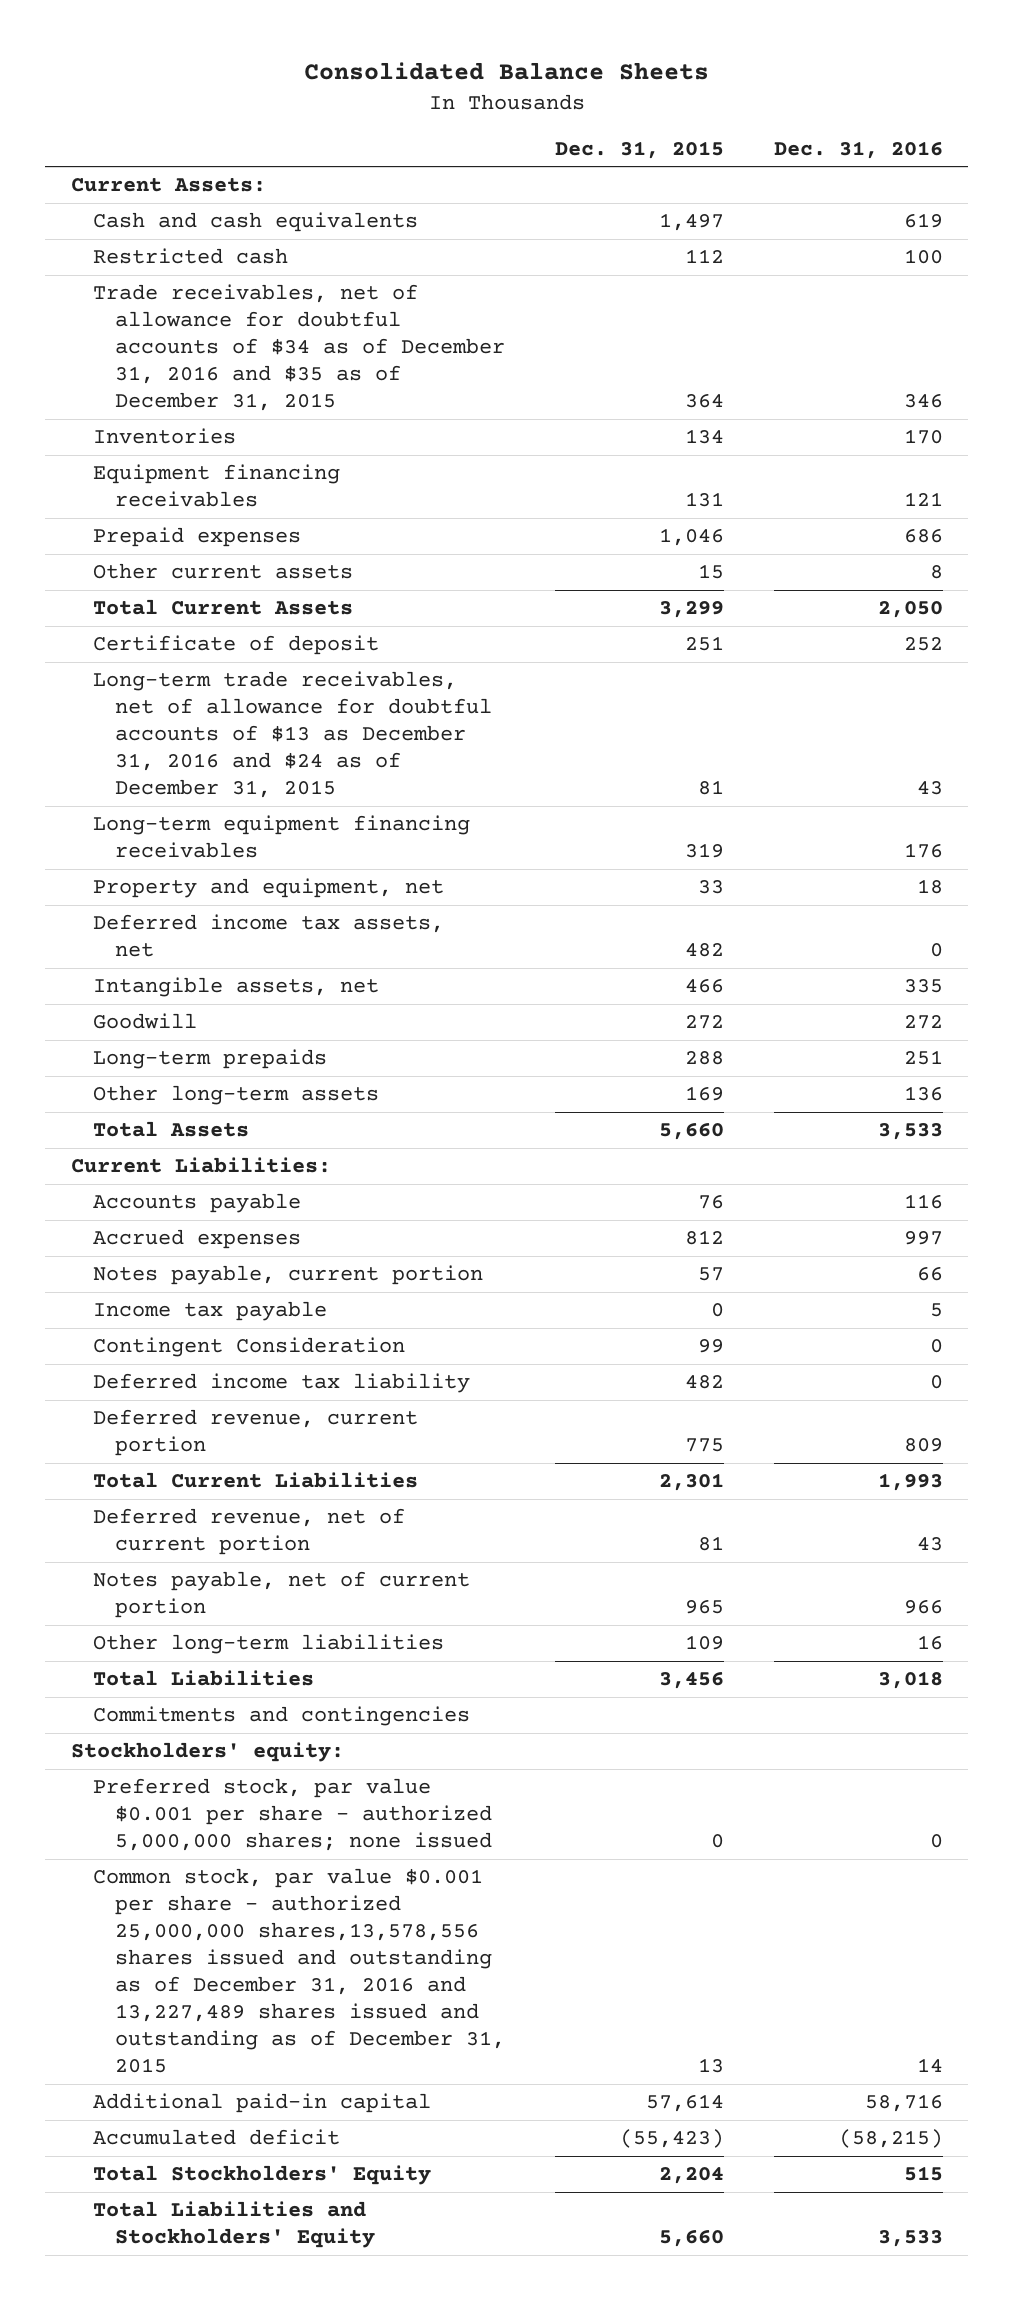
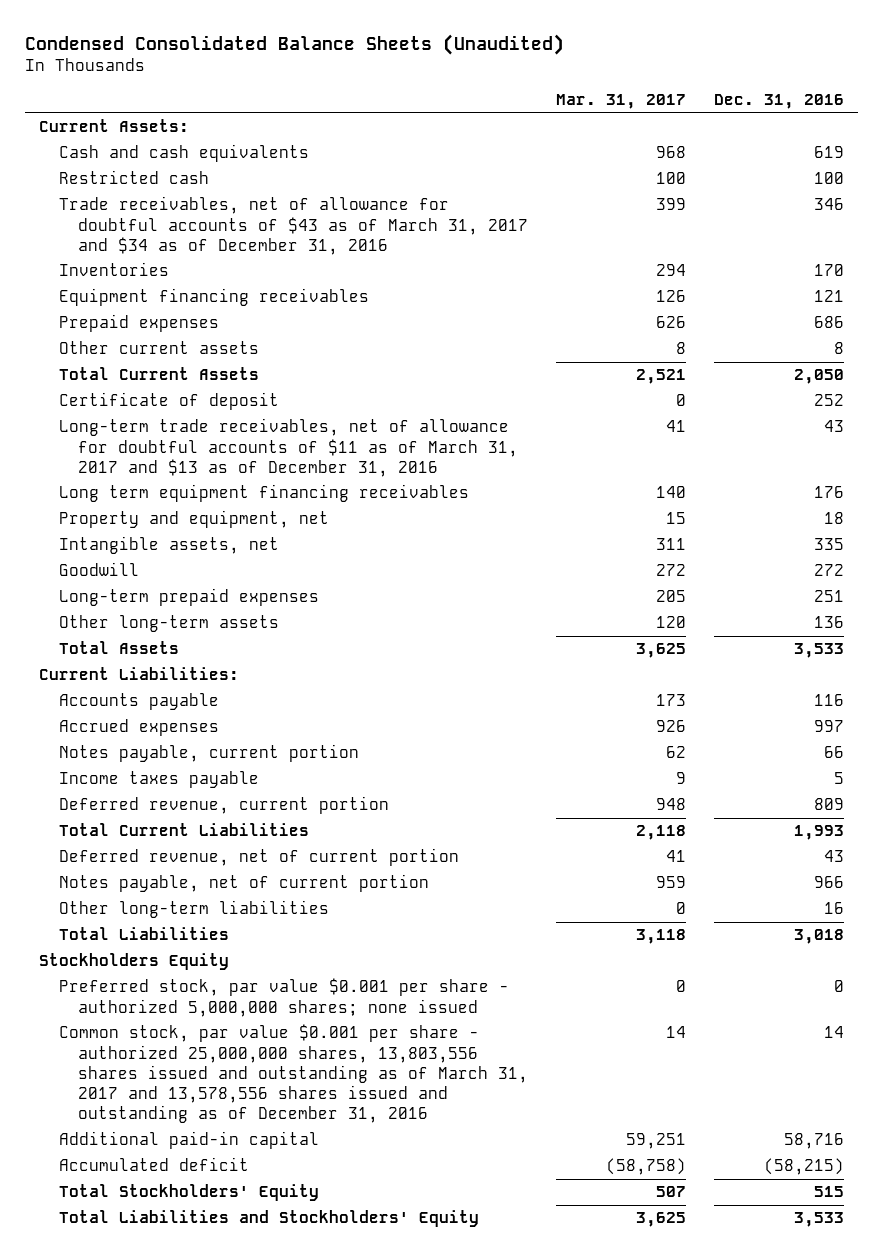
[303,62,709,81] Consolidated Balance Sheets -> [25,33,565,55] Condensed Consolidated Balance Sheets (Unaudited)
[554,140,724,159] Dec. 31, 2015 -> none
none -> [555,94,686,110] Mar. 31, 2017
[92,284,505,412] Trade receivables, net of allowance for doubtful accounts of $34 as of December 31, 2016 and $35 as of December 31, 2015 -> [58,196,528,255] Trade receivables, net of allowance for doubtful accounts of $43 as of March 31, 2017 and $34 as of December 31, 2016
[92,671,492,799] Long-term trade receivables, net of allowance for doubtful accounts of $13 as December 31, 2016 and $24 as of December 31, 2015 -> [58,418,518,477] Long-term trade receivables, net of allowance for doubtful accounts of $11 as of March 31, 2017 and $13 as of December 31, 2016
[92,815,470,859] Long-term equipment financing receivables -> [58,484,469,503] Long term equipment financing receivables
[92,914,444,958] Deferred income tax assets, net -> none
[92,1049,327,1070] Long-term prepaids -> [58,588,319,607] Long-term prepaid expenses
[92,1337,405,1358] Contingent Consideration -> none
[92,1373,470,1394] Deferred income tax liability -> none
[92,1301,327,1322] Income tax payable -> [58,771,259,789] Income taxes payable
[92,1706,470,1727] Commitments and contingencies -> none
[70,1742,344,1763] Stockholders' equity: -> [39,953,230,971] Stockholders Equity
[92,1868,505,2074] Common stock, par value $0.001 per share - authorized 25,000,000 shares,13,578,556 shares issued and outstanding as of December 31, 2016 and 13,227,489 shares issued and outstanding as of December 31, 2015 -> [58,1024,528,1124] Common stock, par value $0.001 per share - authorized 25,000,000 shares, 13,803,556 shares issued and outstanding as of March 31, 2017 and 13,578,556 shares issued and outstanding as of December 31, 2016

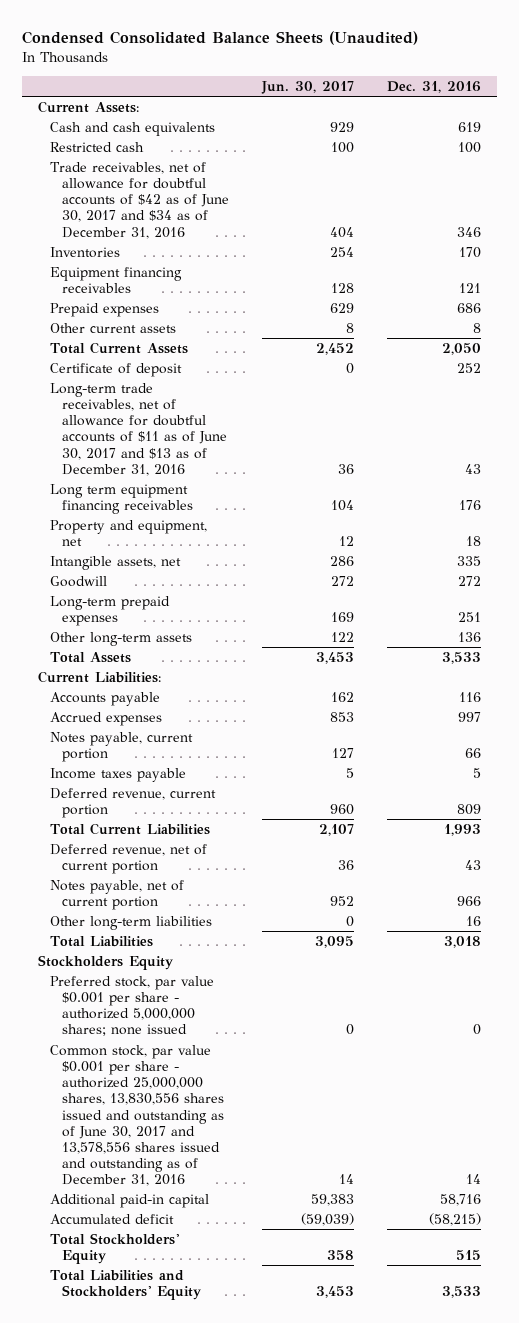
[555,94,686,110] Mar. 31, 2017 -> none
none -> [261,81,355,95] Jun. 30, 2017
[58,196,528,255] Trade receivables, net of allowance for doubtful accounts of $43 as of March 31, 2017 and $34 as of December 31, 2016 -> [50,161,230,239] Trade receivables, net of allowance for doubtful accounts of $42 as of June 30, 2017 and $34 as of December 31, 2016
[58,418,518,477] Long-term trade receivables, net of allowance for doubtful accounts of $11 as of March 31, 2017 and $13 as of December 31, 2016 -> [50,382,228,476] Long-term trade receivables, net of allowance for doubtful accounts of $11 as of June 30, 2017 and $13 as of December 31, 2016
[58,1024,528,1124] Common stock, par value $0.001 per share - authorized 25,000,000 shares, 13,803,556 shares issued and outstanding as of March 31, 2017 and 13,578,556 shares issued and outstanding as of December 31, 2016 -> [50,1044,225,1187] Common stock, par value $0.001 per share - authorized 25,000,000 shares, 13,830,556 shares issued and outstanding as of June 30, 2017 and 13,578,556 shares issued and outstanding as of December 31, 2016

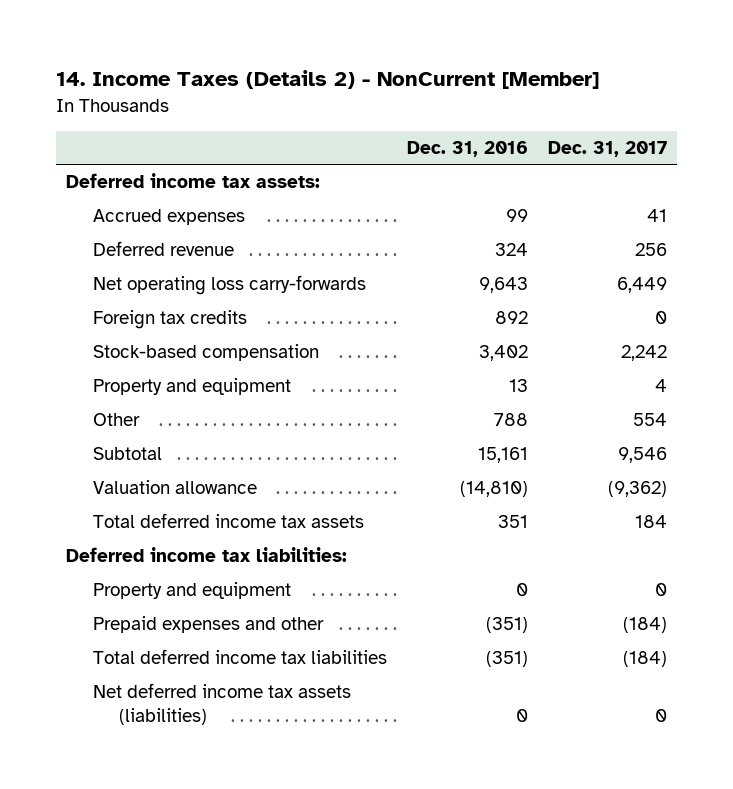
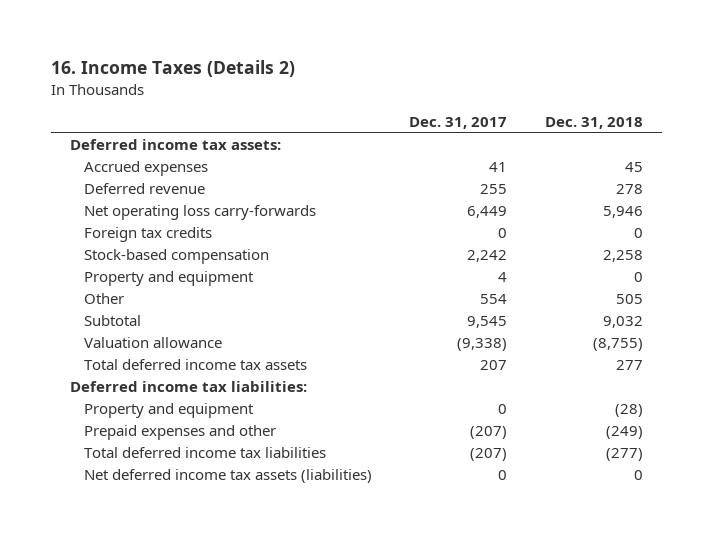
[56,69,600,89] 14. Income Taxes (Details 2) - NonCurrent [Member] -> [50,60,295,78] 16. Income Taxes (Details 2)
[406,140,528,157] Dec. 31, 2016 -> none
none -> [544,116,643,129] Dec. 31, 2018
[634,243,667,257] 256 -> [480,183,508,194] 255
[617,447,667,464] 9,546 -> [467,315,508,328] 9,545
[607,481,667,498] (9,362) -> [457,337,508,351] (9,338)
[634,515,667,529] 184 -> [480,359,508,370] 207
[622,617,667,634] (184) -> [470,425,508,439] (207)
[622,651,667,668] (184) -> [470,447,508,461] (207)

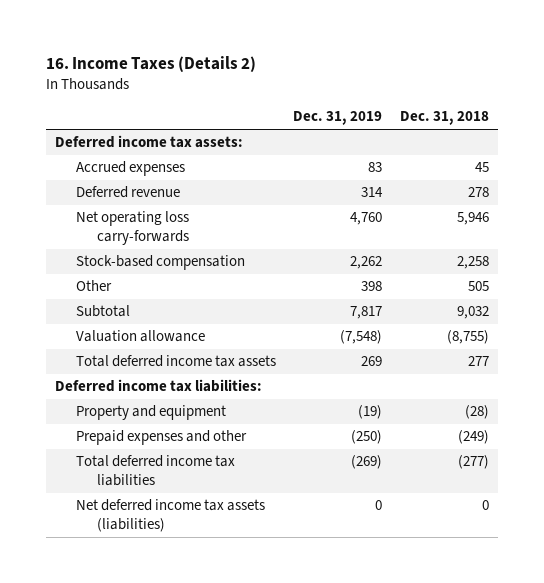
[409,116,508,129] Dec. 31, 2017 -> none
none -> [293,111,383,126] Dec. 31, 2019
[83,226,212,242] Foreign tax credits -> none
[83,270,254,286] Property and equipment -> none

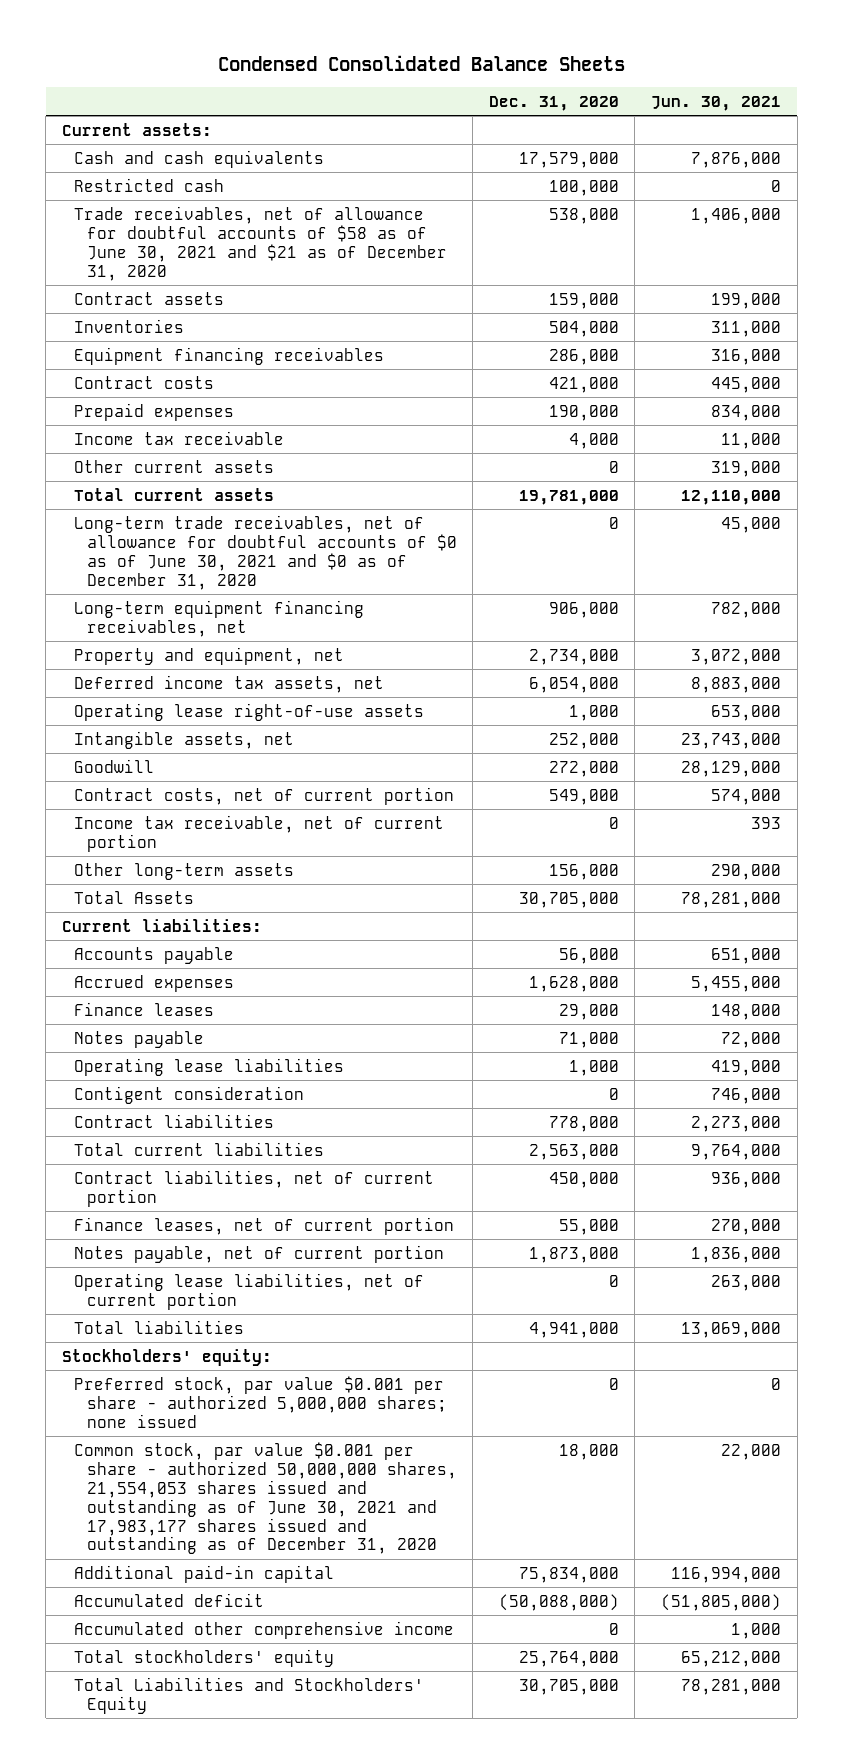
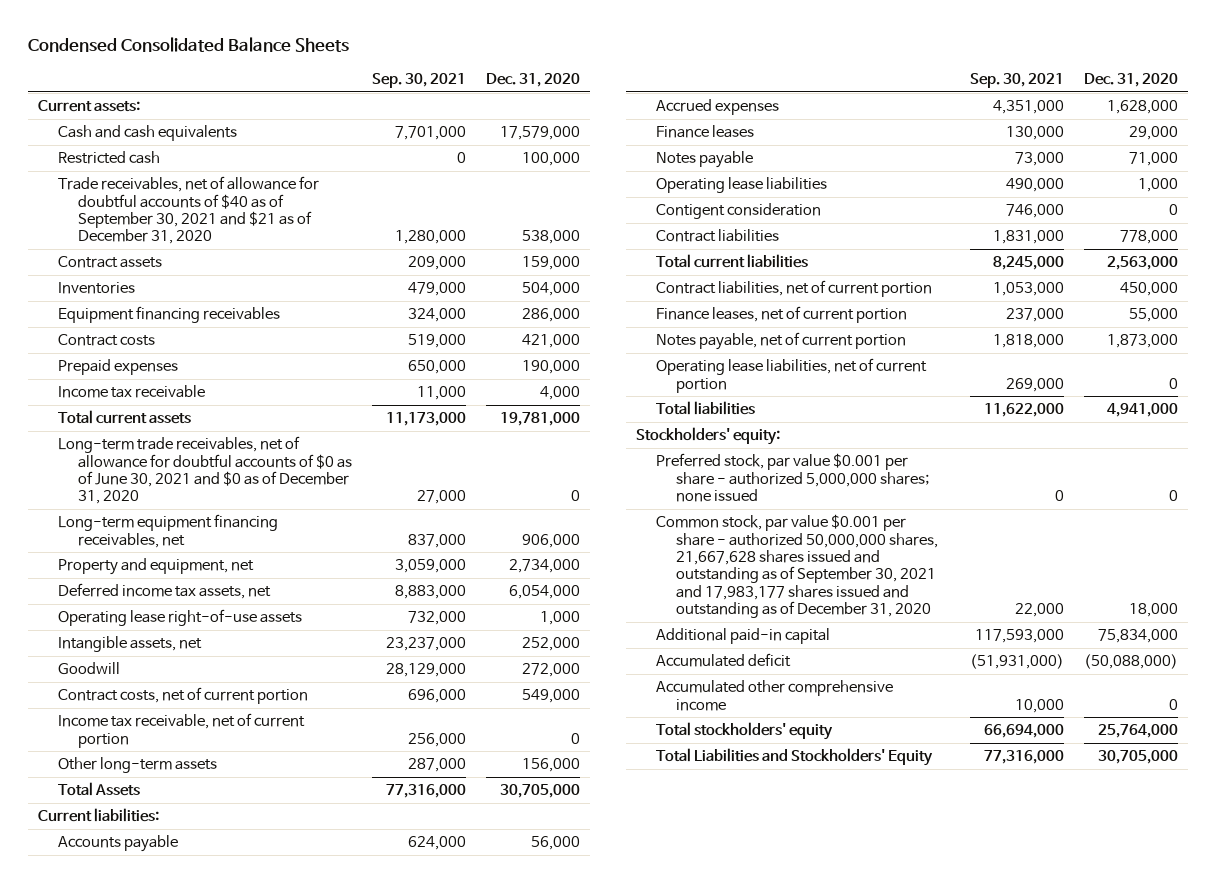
[651,95,782,111] Jun. 30, 2021 -> none
none -> [371,72,466,88] Sep. 30, 2021
[74,205,447,281] Trade receivables, net of allowance for doubtful accounts of $58 as of June 30, 2021 and $21 as of December 31, 2020 -> [58,176,320,245] Trade receivables, net of allowance for doubtful accounts of $40 as of September 30, 2021 and $21 as of December 31, 2020
[74,459,275,473] Other current assets -> none
[74,1441,457,1555] Common stock, par value $0.001 per share - authorized 50,000,000 shares, 21,554,053 shares issued and outstanding as of June 30, 2021 and 17,983,177 shares issued and outstanding as of December 31, 2020 -> [656,514,938,618] Common stock, par value $0.001 per share - authorized 50,000,000 shares, 21,667,628 shares issued and outstanding as of September 30, 2021 and 17,983,177 shares issued and outstanding as of December 31, 2020

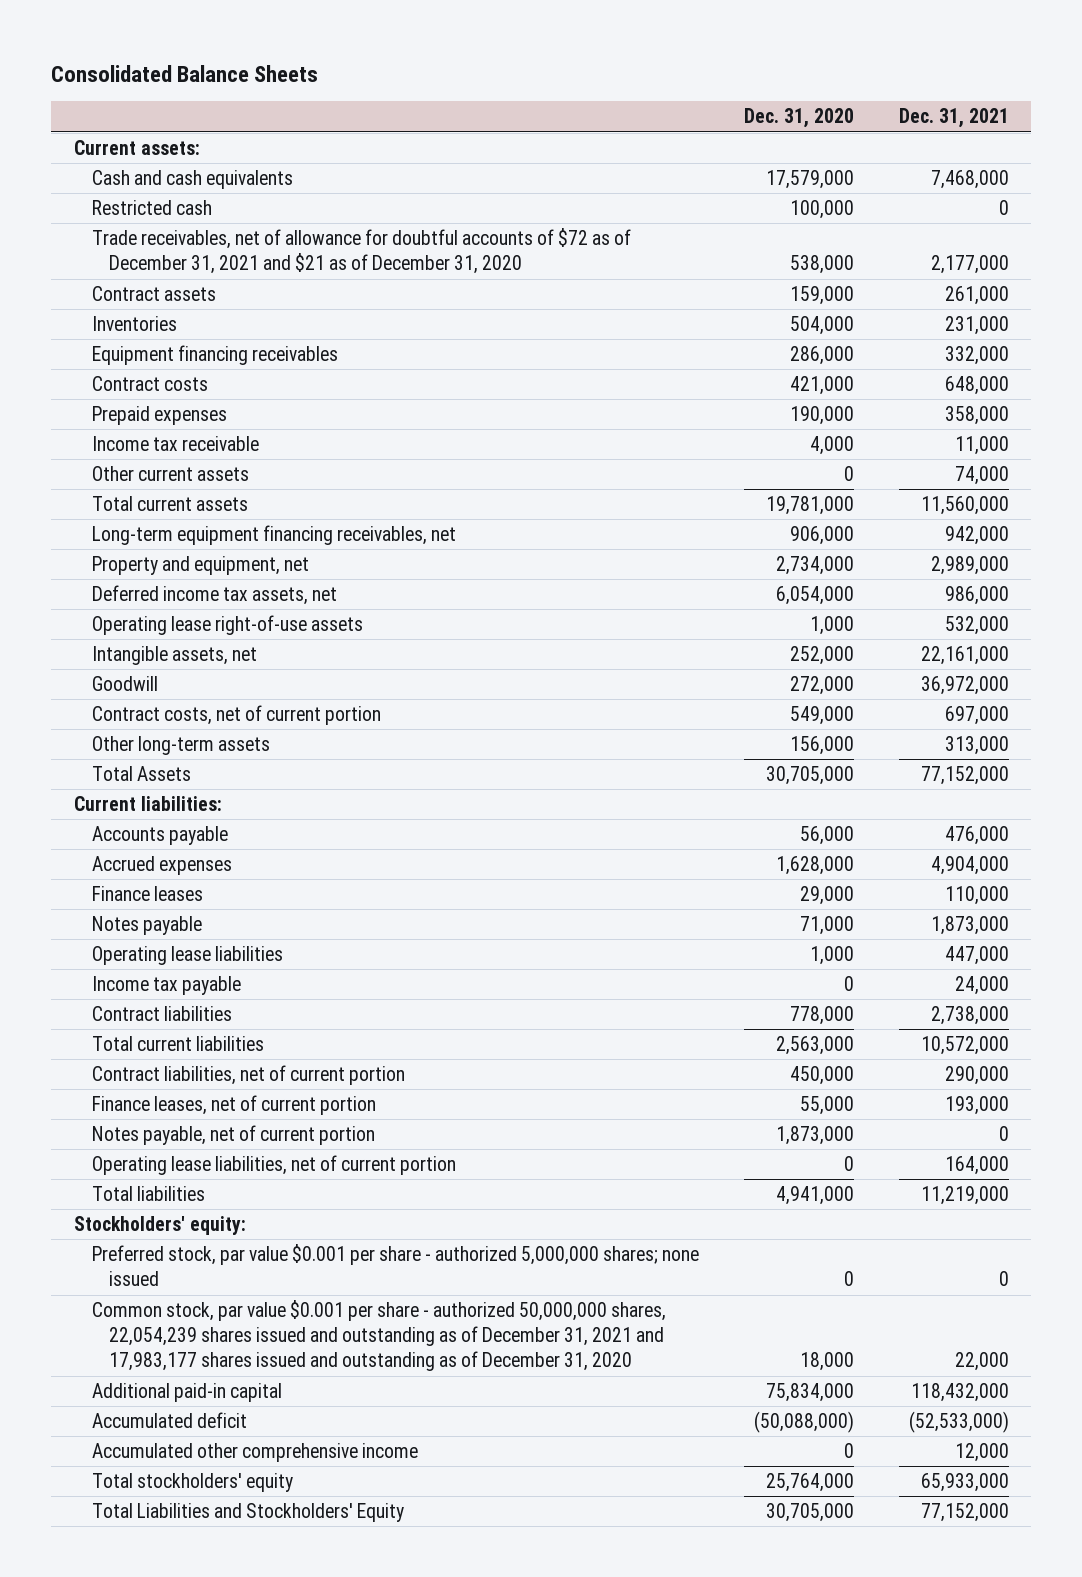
[28,36,350,52] Condensed Consolidated Balance Sheets -> [51,64,319,82] Consolidated Balance Sheets
[371,72,466,88] Sep. 30, 2021 -> none
none -> [898,108,1009,129] Dec. 31, 2021
[58,176,320,245] Trade receivables, net of allowance for doubtful accounts of $40 as of September 30, 2021 and $21 as of December 31, 2020 -> [91,228,631,275] Trade receivables, net of allowance for doubtful accounts of $72 as of December 31, 2021 and $21 as of December 31, 2020
none -> [91,466,249,482] Other current assets
[58,436,352,505] Long-term trade receivables, net of allowance for doubtful accounts of $0 as of June 30, 2021 and $0 as of December 31, 2020 -> none
[58,713,306,748] Income tax receivable, net of current portion -> none
[656,203,822,220] Contigent consideration -> none
none -> [91,976,241,996] Income tax payable
[656,514,938,618] Common stock, par value $0.001 per share - authorized 50,000,000 shares, 21,667,628 shares issued and outstanding as of September 30, 2021 and 17,983,177 shares issued and outstanding as of December 31, 2020 -> [91,1300,666,1372] Common stock, par value $0.001 per share - authorized 50,000,000 shares, 22,054,239 shares issued and outstanding as of December 31, 2021 and 17,983,177 shares issued and outstanding as of December 31, 2020

